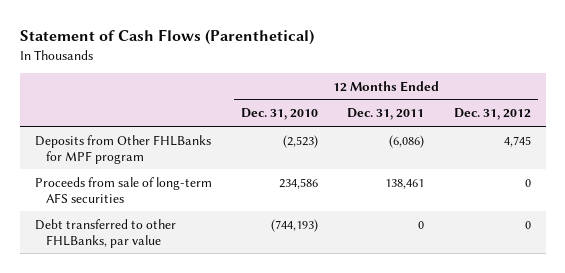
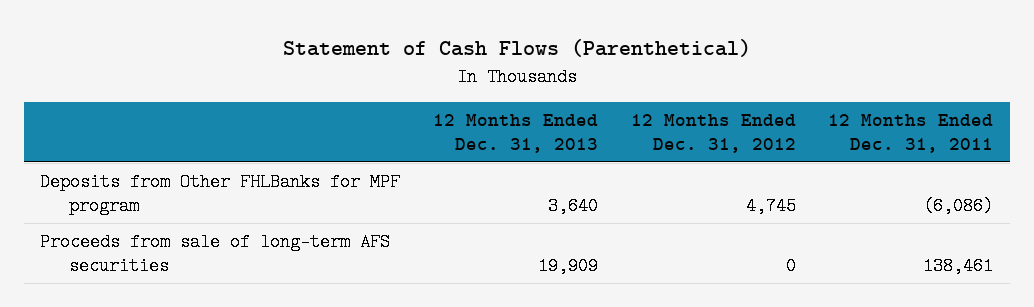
[240,108,318,121] Dec. 31, 2010 -> none
none -> [433,114,599,153] 12 Months Ended Dec. 31, 2013
[34,218,176,248] Debt transferred to other FHLBanks, par value -> none

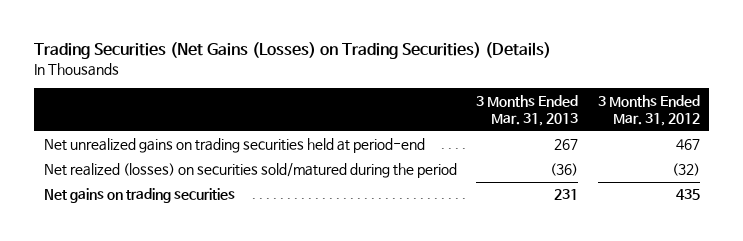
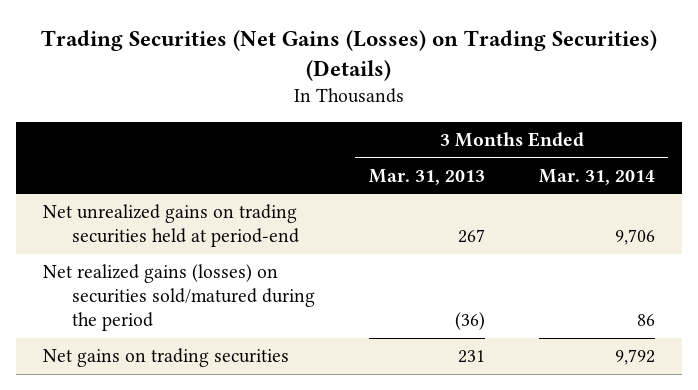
[597,94,700,127] 3 Months Ended Mar. 31, 2012 -> none
none -> [538,168,655,185] Mar. 31, 2014
[43,163,457,179] Net realized (losses) on securities sold/matured during the period -> [42,264,315,331] Net realized gains (losses) on securities sold/matured during the period

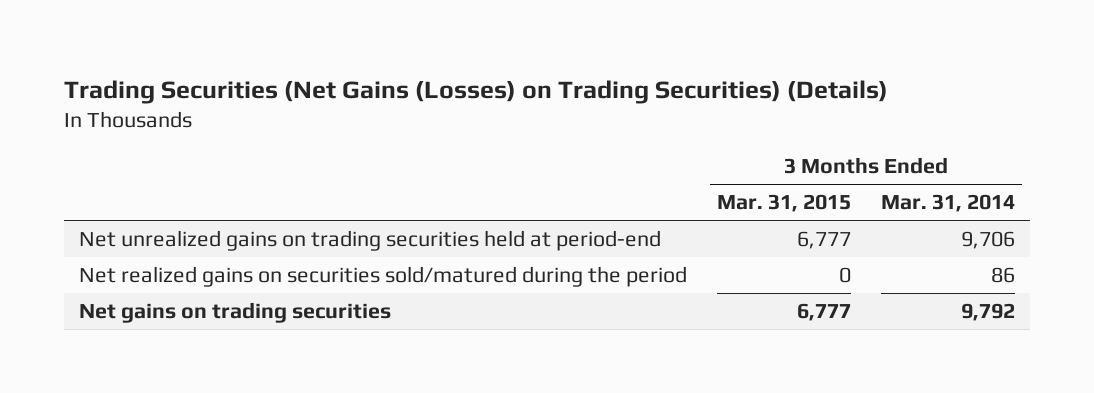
[368,168,485,185] Mar. 31, 2013 -> none
none -> [717,194,852,213] Mar. 31, 2015
[42,264,315,331] Net realized gains (losses) on securities sold/matured during the period -> [79,265,688,287] Net realized gains on securities sold/matured during the period

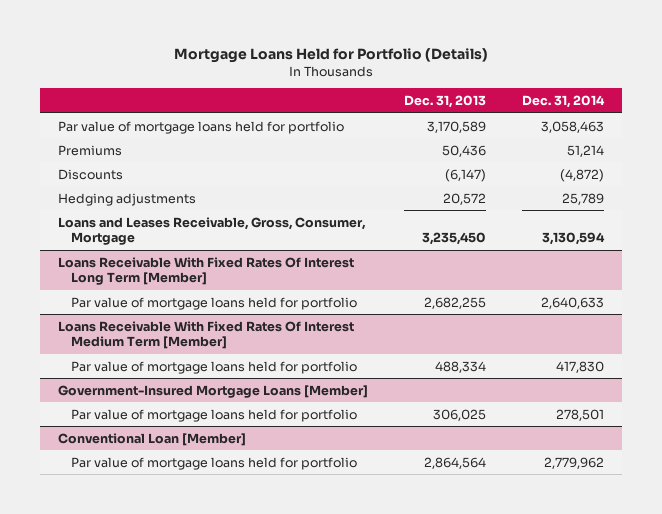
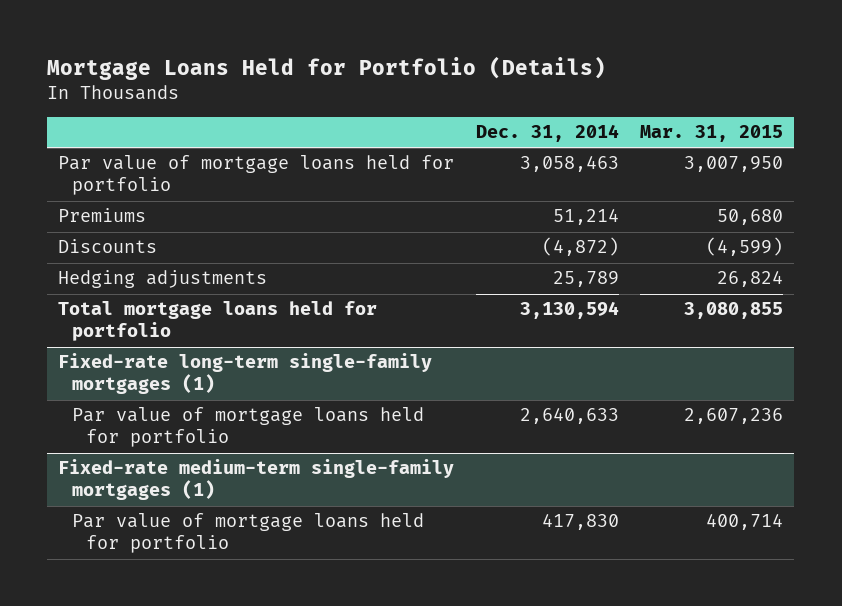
[403,95,486,109] Dec. 31, 2013 -> none
none -> [640,125,784,143] Mar. 31, 2015
[58,216,367,246] Loans and Leases Receivable, Gross, Consumer, Mortgage -> [58,301,378,342] Total mortgage loans held for portfolio
[58,256,355,286] Loans Receivable With Fixed Rates Of Interest Long Term [Member] -> [58,353,433,395] Fixed-rate long-term single-family mortgages (1)
[58,320,355,350] Loans Receivable With Fixed Rates Of Interest Medium Term [Member] -> [58,459,455,501] Fixed-rate medium-term single-family mortgages (1)
[58,384,369,398] Government-Insured Mortgage Loans [Member] -> none
[70,408,357,422] Par value of mortgage loans held for portfolio -> none
[58,432,247,446] Conventional Loan [Member] -> none
[70,456,357,470] Par value of mortgage loans held for portfolio -> none

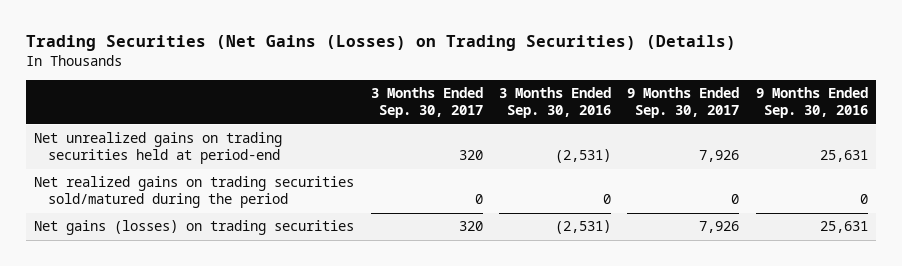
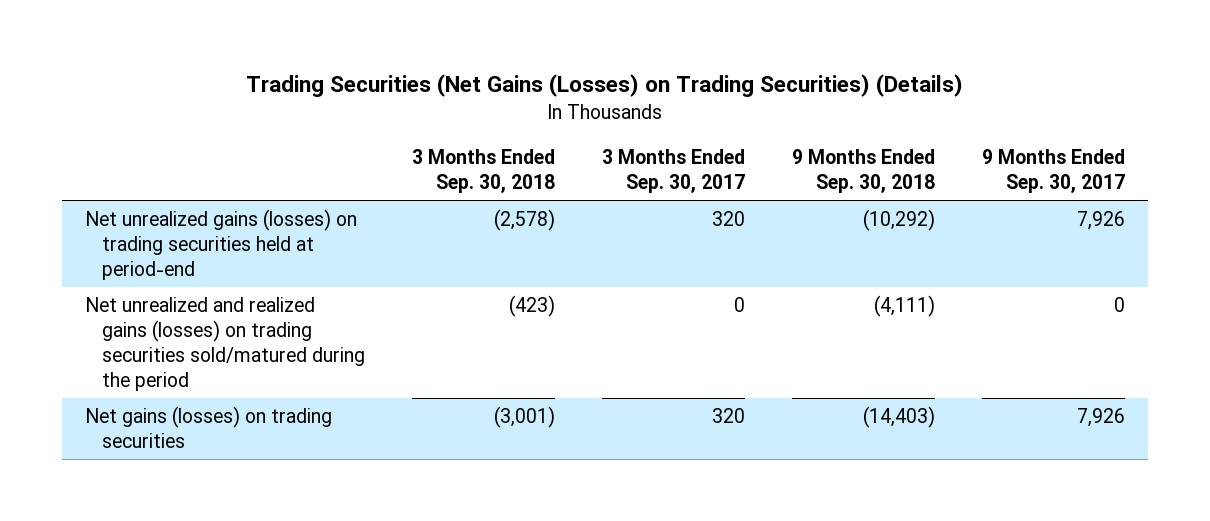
[498,87,611,119] 3 Months Ended Sep. 30, 2016 -> none
[755,87,868,119] 9 Months Ended Sep. 30, 2016 -> none
none -> [412,148,556,193] 3 Months Ended Sep. 30, 2018
none -> [791,148,935,193] 9 Months Ended Sep. 30, 2018
[34,132,283,165] Net unrealized gains on trading securities held at period-end -> [85,209,358,281] Net unrealized gains (losses) on trading securities held at period-end
[34,176,355,209] Net realized gains on trading securities sold/matured during the period -> [85,297,366,391] Net unrealized and realized gains (losses) on trading securities sold/matured during the period

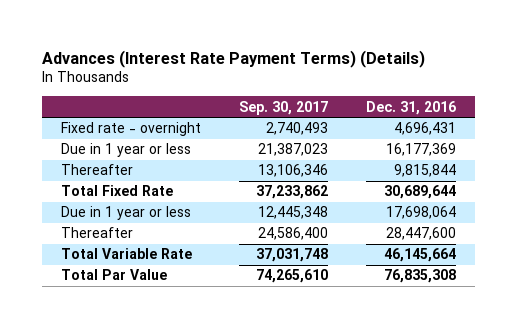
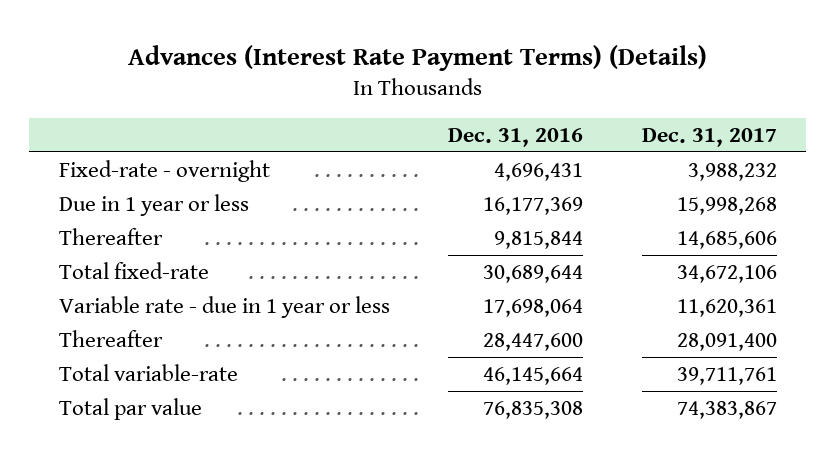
[239,100,329,115] Sep. 30, 2017 -> none
none -> [641,127,777,147] Dec. 31, 2017
[61,122,202,137] Fixed rate - overnight -> [58,159,270,182] Fixed-rate - overnight
[61,185,174,197] Total Fixed Rate -> [58,261,209,279] Total fixed-rate
[61,206,192,221] Due in 1 year or less -> [58,295,390,318] Variable rate - due in 1 year or less
[61,248,193,260] Total Variable Rate -> [58,363,238,381] Total variable-rate
[61,269,168,281] Total Par Value -> [58,397,202,420] Total par value

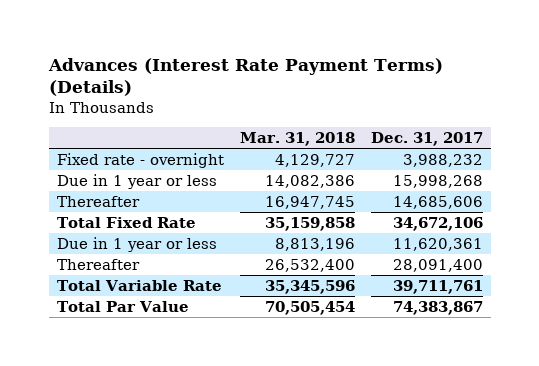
[448,127,584,147] Dec. 31, 2016 -> none
none -> [239,131,355,146] Mar. 31, 2018
[58,159,270,182] Fixed-rate - overnight -> [56,152,224,168] Fixed rate - overnight
[58,261,209,279] Total fixed-rate -> [56,216,196,228] Total Fixed Rate
[58,295,390,318] Variable rate - due in 1 year or less -> [56,236,217,252] Due in 1 year or less
[58,363,238,381] Total variable-rate -> [56,279,222,291] Total Variable Rate
[58,397,202,420] Total par value -> [56,300,189,312] Total Par Value

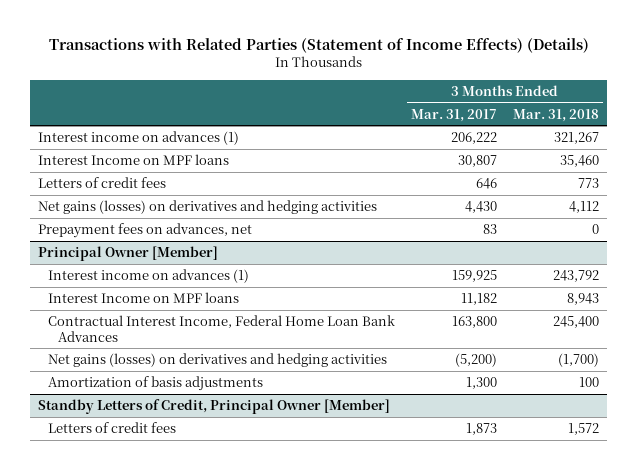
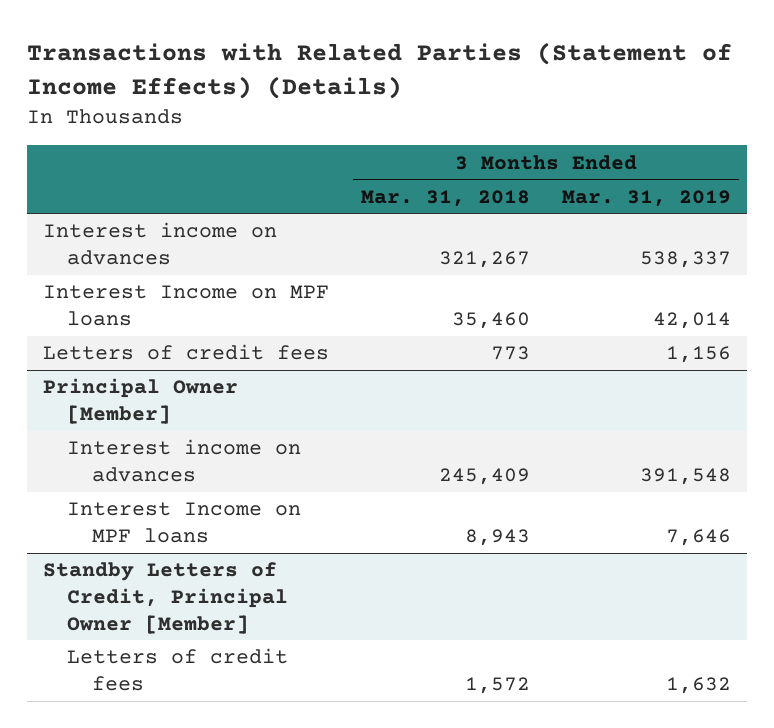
[410,108,497,122] Mar. 31, 2017 -> none
none -> [562,189,732,207] Mar. 31, 2019
[38,130,240,145] Interest income on advances (1) -> [42,222,277,266] Interest income on advances
[38,199,378,214] Net gains (losses) on derivatives and hedging activities -> none
[38,222,253,238] Prepayment fees on advances, net -> none
[48,268,250,283] Interest income on advances (1) -> [67,439,302,483] Interest income on advances
[552,269,599,282] 243,792 -> [438,468,530,486] 245,409
[48,314,396,342] Contractual Interest Income, Federal Home Loan Bank Advances -> none
[48,352,388,367] Net gains (losses) on derivatives and hedging activities -> none
[48,375,264,391] Amortization of basis adjustments -> none

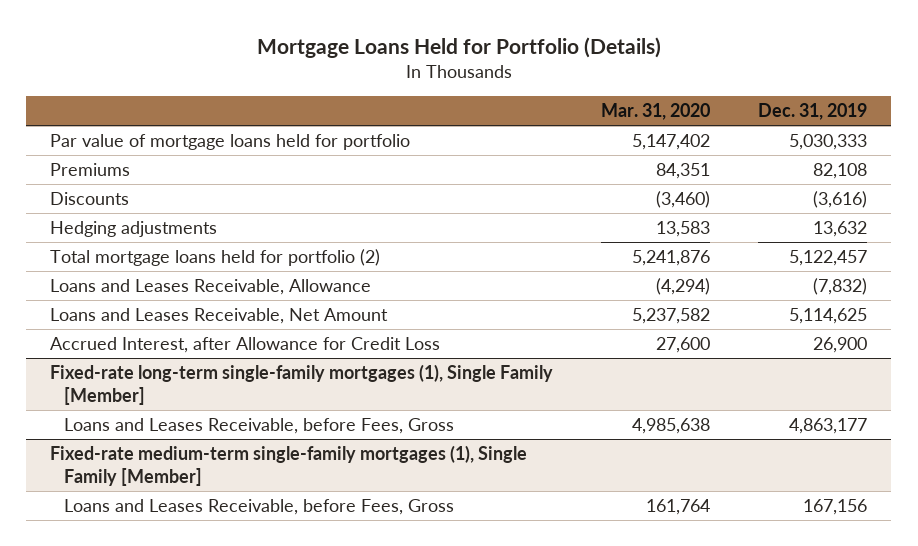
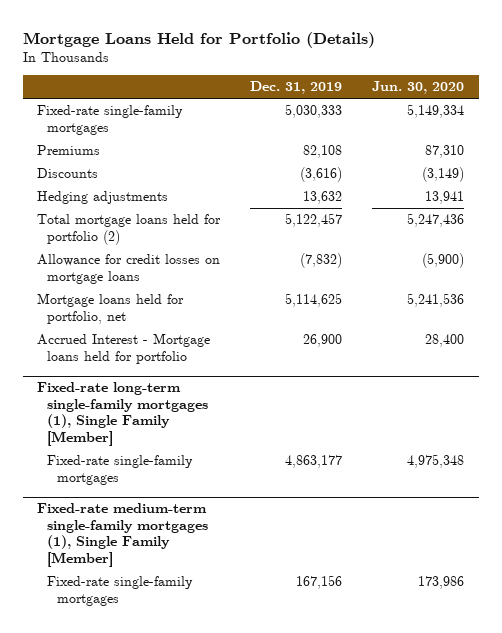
[601,102,711,120] Mar. 31, 2020 -> none
none -> [372,81,465,95] Jun. 30, 2020
[50,134,411,151] Par value of mortgage loans held for portfolio -> [37,105,184,135] Fixed-rate single-family mortgages
[50,279,372,296] Loans and Leases Receivable, Allowance -> [37,254,221,284] Allowance for credit losses on mortgage loans
[50,308,389,325] Loans and Leases Receivable, Net Amount -> [37,293,185,324] Mortgage loans held for portfolio, net
[50,337,441,354] Accrued Interest, after Allowance for Credit Loss -> [37,333,211,364] Accrued Interest - Mortgage loans held for portfolio
[64,418,455,435] Loans and Leases Receivable, before Fees, Gross -> [47,455,194,485] Fixed-rate single-family mortgages
[64,499,455,516] Loans and Leases Receivable, before Fees, Gross -> [47,576,194,606] Fixed-rate single-family mortgages

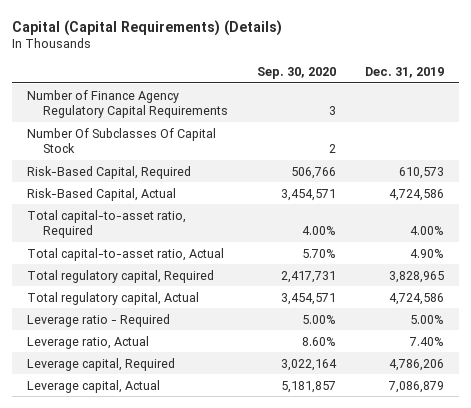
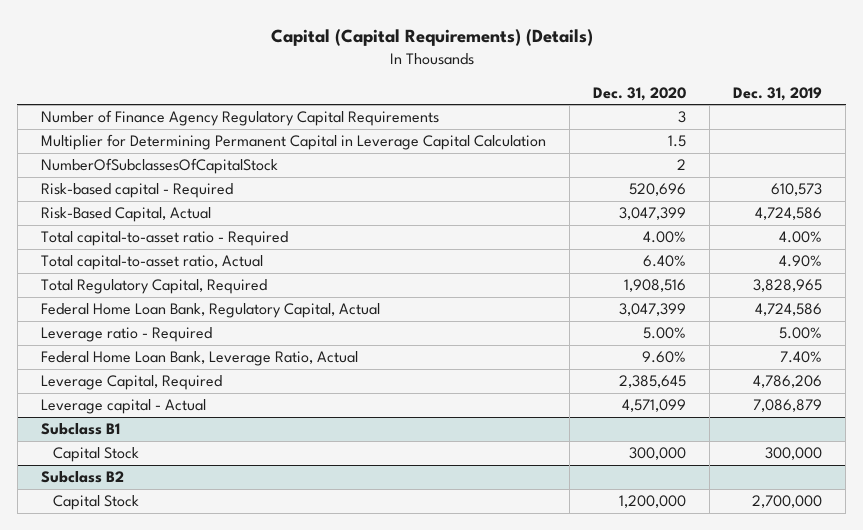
[257,66,337,79] Sep. 30, 2020 -> none
none -> [593,86,687,101] Dec. 31, 2020
none -> [40,134,546,151] Multiplier for Determining Permanent Capital in Leverage Capital Calculation
[26,127,216,154] Number Of Subclasses Of Capital Stock -> [40,158,278,175] NumberOfSubclassesOfCapitalStock
[26,165,191,179] Risk-Based Capital, Required -> [40,183,233,199] Risk-based capital - Required
[26,209,186,239] Total capital-to-asset ratio, Required -> [40,231,288,247] Total capital-to-asset ratio - Required
[26,269,214,283] Total regulatory capital, Required -> [40,279,267,295] Total Regulatory Capital, Required
[26,291,199,305] Total regulatory capital, Actual -> [40,303,380,319] Federal Home Loan Bank, Regulatory Capital, Actual
[26,335,149,349] Leverage ratio, Actual -> [40,351,358,367] Federal Home Loan Bank, Leverage Ratio, Actual
[26,357,175,371] Leverage capital, Required -> [40,375,222,391] Leverage Capital, Required
[26,379,160,393] Leverage capital, Actual -> [40,399,206,415] Leverage capital - Actual
none -> [40,423,120,436] Subclass B1
none -> [52,447,139,463] Capital Stock
none -> [40,471,124,484] Subclass B2
none -> [52,495,139,511] Capital Stock

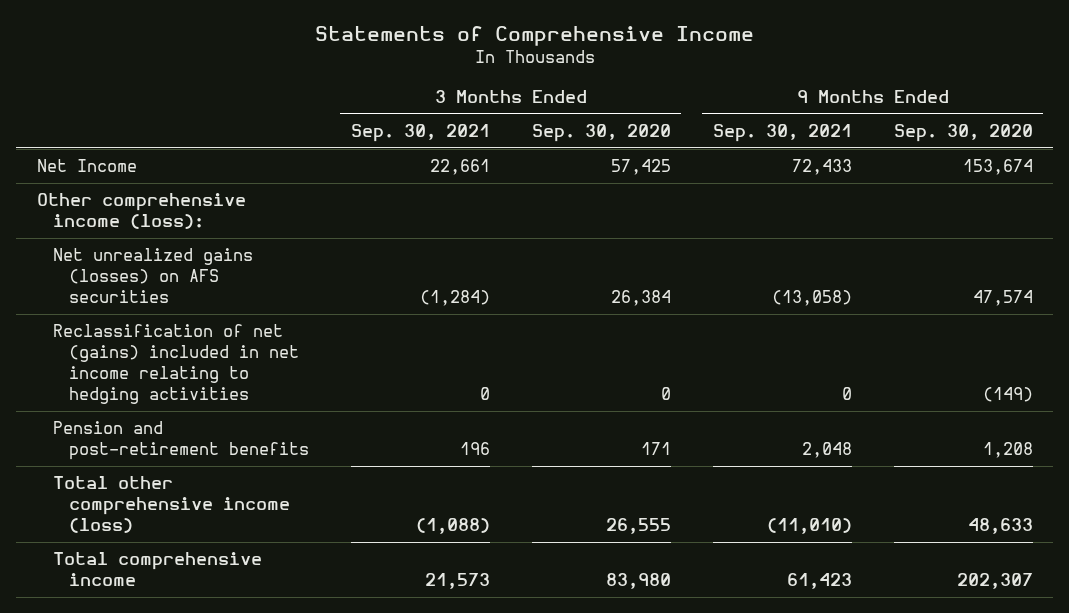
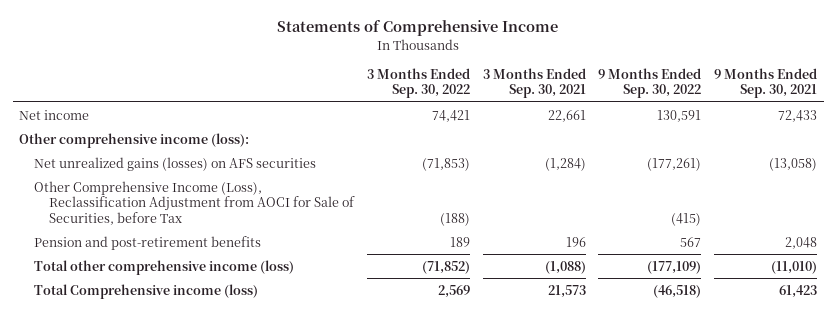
[531,124,671,143] Sep. 30, 2020 -> none
[893,124,1033,143] Sep. 30, 2020 -> none
none -> [366,67,470,99] 3 Months Ended Sep. 30, 2022
none -> [598,67,702,99] 9 Months Ended Sep. 30, 2022
[36,159,137,173] Net Income -> [19,109,90,120] Net income
[52,324,300,404] Reclassification of net (gains) included in net income relating to hedging activities -> none
none -> [34,180,356,225] Other Comprehensive Income (Loss), Reclassification Adjustment from AOCI for Sale of Securities, before Tax
[52,552,262,587] Total comprehensive income -> [34,283,259,299] Total Comprehensive income (loss)

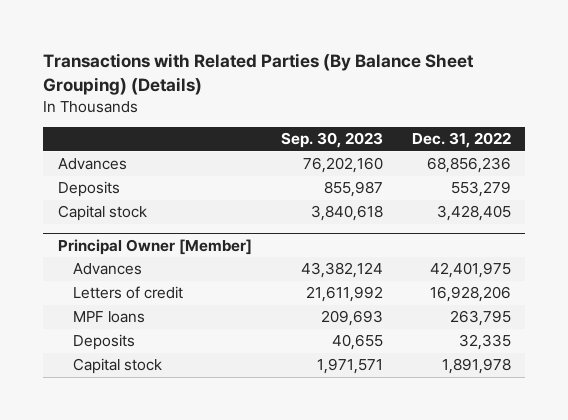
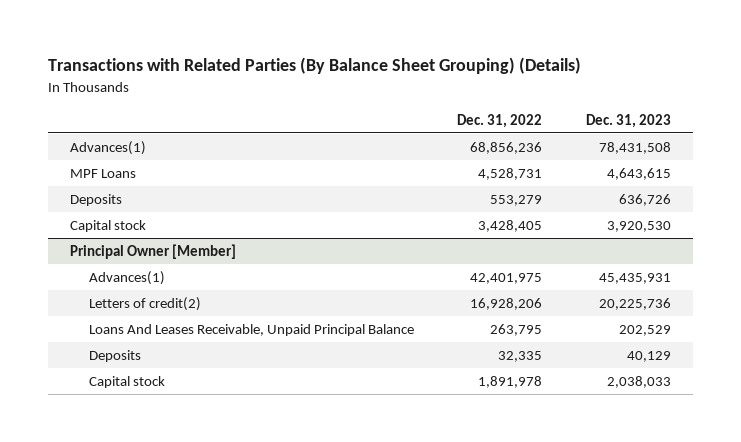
[280,132,383,149] Sep. 30, 2023 -> none
none -> [586,114,672,129] Dec. 31, 2023
[57,158,127,171] Advances -> [69,140,146,155] Advances(1)
none -> [69,168,136,178] MPF Loans
[73,263,143,276] Advances -> [88,270,165,285] Advances(1)
[73,286,184,300] Letters of credit -> [88,296,201,311] Letters of credit(2)
[73,311,146,324] MPF loans -> [88,323,414,336] Loans And Leases Receivable, Unpaid Principal Balance

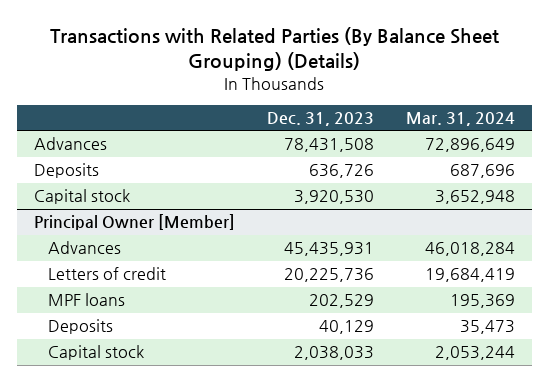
[457,114,543,129] Dec. 31, 2022 -> none
none -> [406,112,516,127] Mar. 31, 2024
[69,168,136,178] MPF Loans -> none
[69,140,146,155] Advances(1) -> [33,137,107,151] Advances
[88,270,165,285] Advances(1) -> [47,241,121,255] Advances
[88,296,201,311] Letters of credit(2) -> [47,267,166,281] Letters of credit
[88,323,414,336] Loans And Leases Receivable, Unpaid Principal Balance -> [47,293,125,307] MPF loans

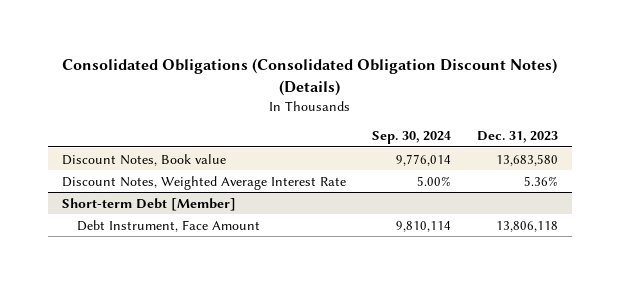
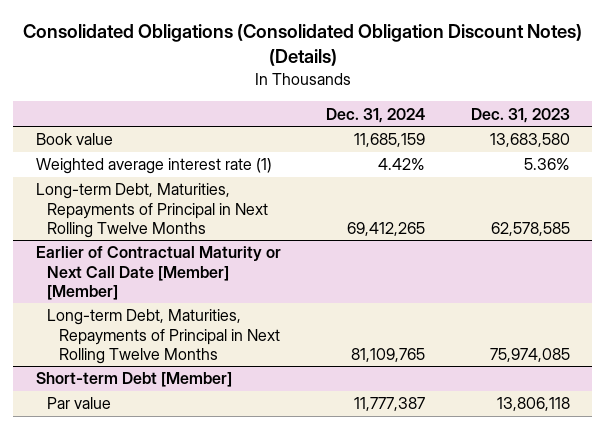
[371,131,451,145] Sep. 30, 2024 -> none
none -> [326,107,426,123] Dec. 31, 2024
[61,153,226,166] Discount Notes, Book value -> [35,133,113,146] Book value
[61,175,346,190] Discount Notes, Weighted Average Interest Rate -> [35,158,272,175] Weighted average interest rate (1)
none -> [35,183,269,238] Long-term Debt, Maturities, Repayments of Principal in Next Rolling Twelve Months
none -> [35,246,281,300] Earlier of Contractual Maturity or Next Call Date [Member] [Member]
none -> [47,309,280,364] Long-term Debt, Maturities, Repayments of Principal in Next Rolling Twelve Months
[77,219,261,232] Debt Instrument, Face Amount -> [47,397,112,410] Par value

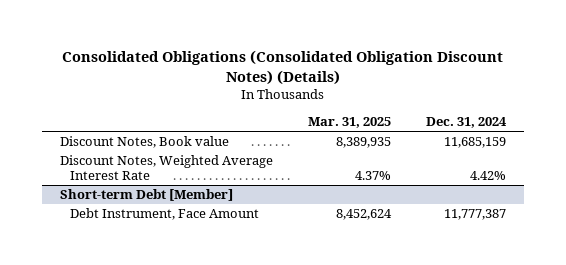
[470,107,570,123] Dec. 31, 2023 -> none
none -> [308,117,392,129] Mar. 31, 2025
[35,183,269,238] Long-term Debt, Maturities, Repayments of Principal in Next Rolling Twelve Months -> none
[35,246,281,300] Earlier of Contractual Maturity or Next Call Date [Member] [Member] -> none
[47,309,280,364] Long-term Debt, Maturities, Repayments of Principal in Next Rolling Twelve Months -> none
[35,133,113,146] Book value -> [59,136,229,149] Discount Notes, Book value
[35,158,272,175] Weighted average interest rate (1) -> [59,155,273,181] Discount Notes, Weighted Average Interest Rate
[47,397,112,410] Par value -> [70,208,260,221] Debt Instrument, Face Amount

